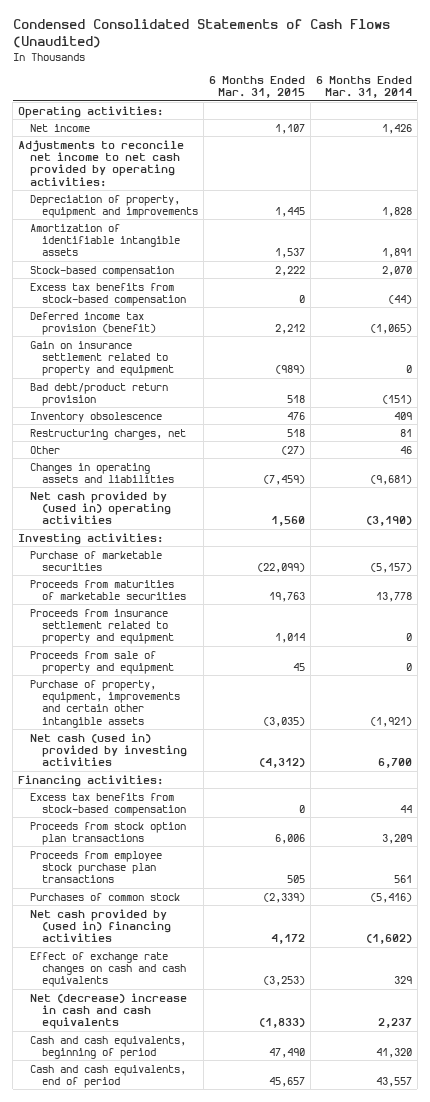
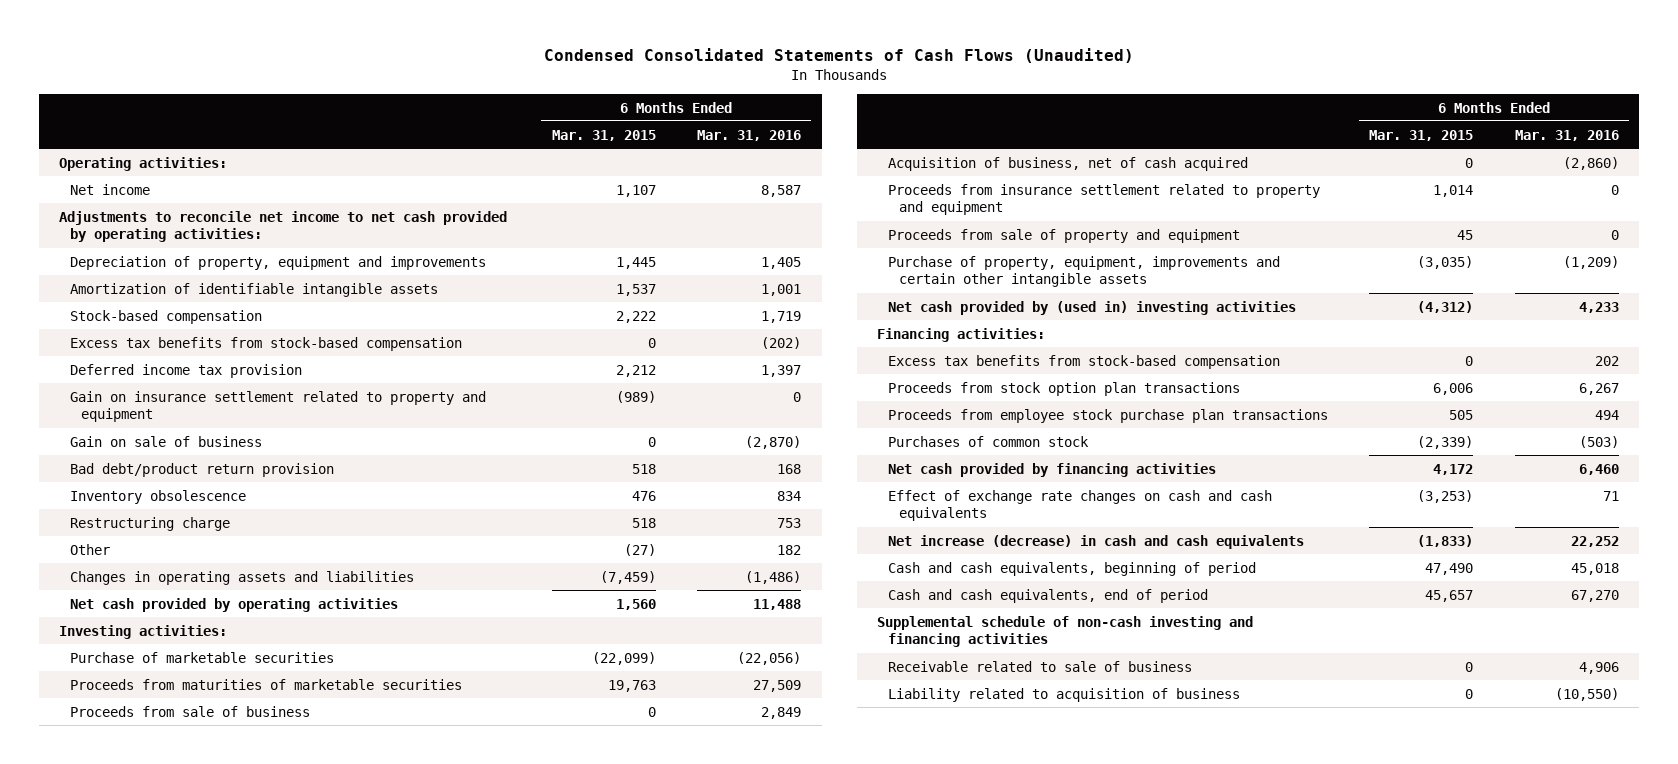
[315,75,412,99] 6 Months Ended Mar. 31, 2014 -> none
none -> [696,129,801,141] Mar. 31, 2016
[29,311,156,335] Deferred income tax provision (benefit) -> [70,363,303,378] Deferred income tax provision
none -> [70,435,263,447] Gain on sale of business
[29,428,186,440] Restructuring charges, net -> [70,516,231,531] Restructuring charge
[29,490,171,525] Net cash provided by (used in) operating activities -> [70,597,399,612] Net cash provided by operating activities
none -> [70,705,311,717] Proceeds from sale of business
none -> [888,156,1249,171] Acquisition of business, net of cash acquired
[29,732,187,767] Net cash (used in) provided by investing activities -> [888,300,1297,315] Net cash provided by (used in) investing activities
[29,908,171,943] Net cash provided by (used in) financing activities -> [888,462,1217,477] Net cash provided by financing activities
[29,992,187,1030] Net (decrease) increase in cash and cash equivalents -> [888,534,1305,549] Net increase (decrease) in cash and cash equivalents
none -> [877,615,1254,648] Supplemental schedule of non-cash investing and financing activities
none -> [888,660,1193,672] Receivable related to sale of business
none -> [888,687,1241,702] Liability related to acquisition of business

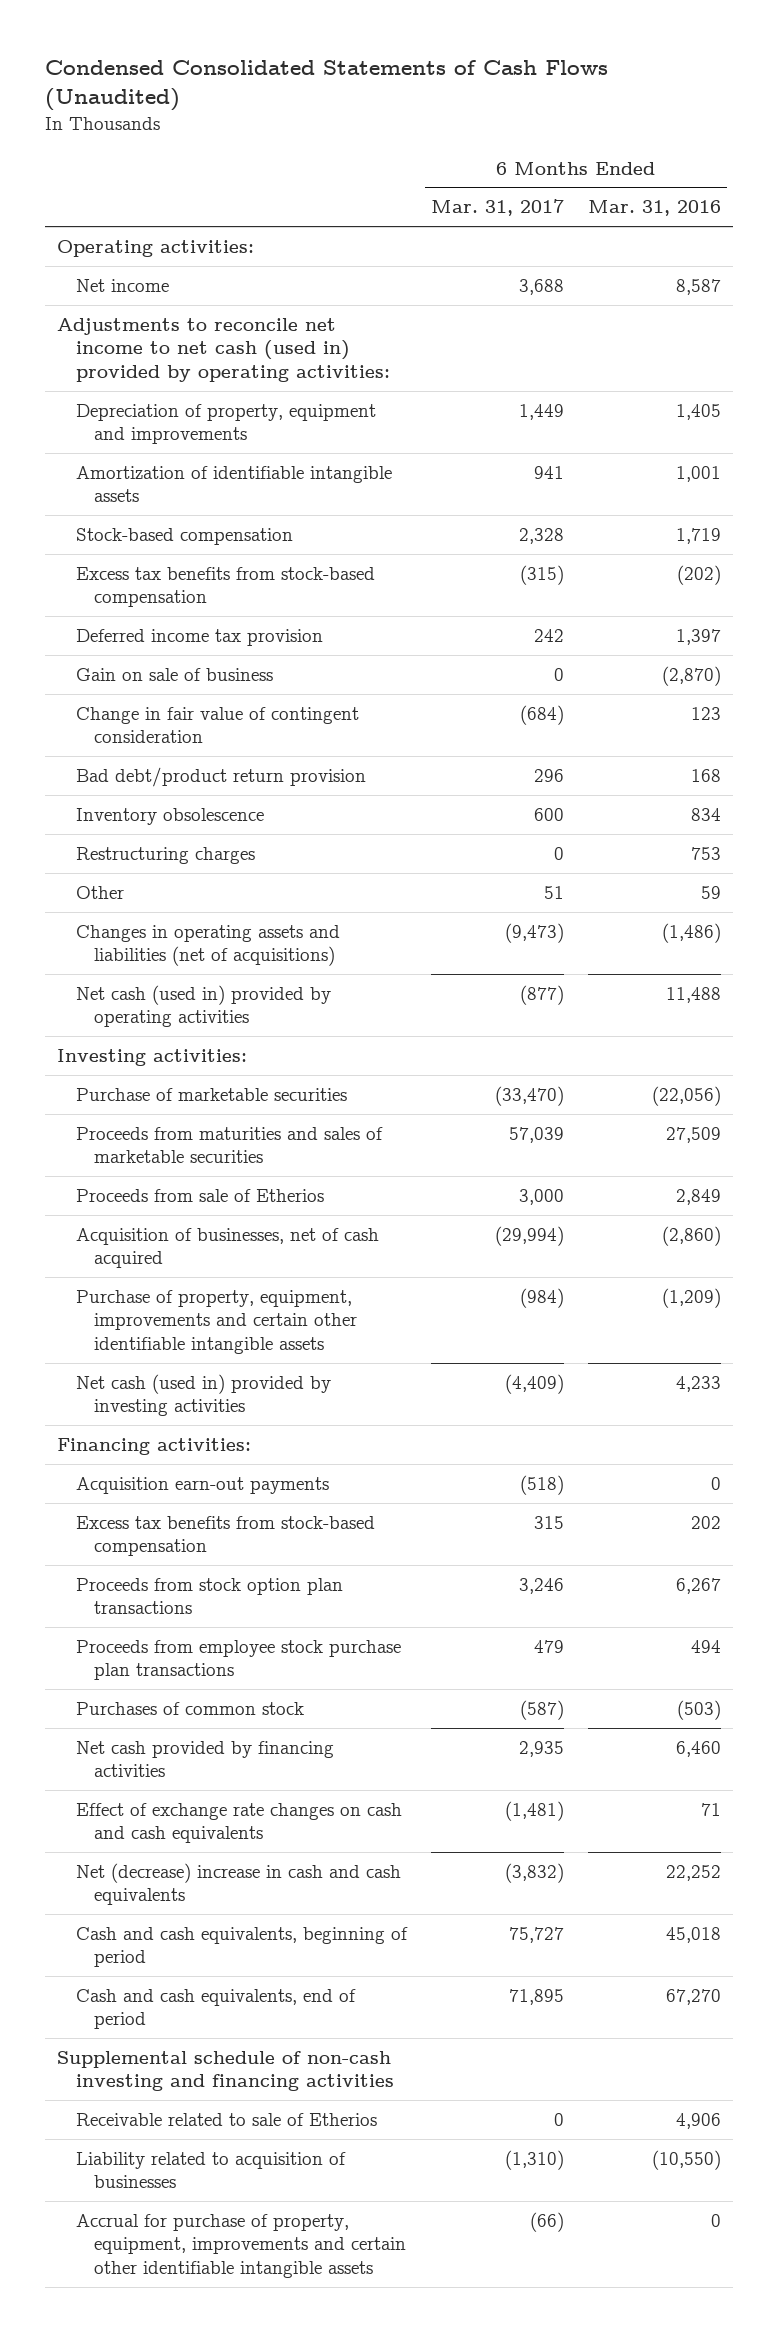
[551,129,656,141] Mar. 31, 2015 -> none
none -> [430,199,564,217] Mar. 31, 2017
[59,210,508,243] Adjustments to reconcile net income to net cash provided by operating activities: -> [56,317,390,383] Adjustments to reconcile net income to net cash (used in) provided by operating activities:
[70,390,487,423] Gain on insurance settlement related to property and equipment -> none
none -> [75,706,359,744] Change in fair value of contingent consideration
[70,516,231,531] Restructuring charge -> [75,846,255,864] Restructuring charges
[776,544,801,555] 182 -> [700,885,721,899] 59
[70,570,415,585] Changes in operating assets and liabilities -> [75,924,340,967] Changes in operating assets and liabilities (net of acquisitions)
[70,597,399,612] Net cash provided by operating activities -> [75,984,331,1028] Net cash (used in) provided by operating activities
[888,183,1321,216] Proceeds from insurance settlement related to property and equipment -> none
[888,228,1241,243] Proceeds from sale of property and equipment -> none
[70,678,463,690] Proceeds from maturities of marketable securities -> [75,1126,383,1164] Proceeds from maturities and sales of marketable securities
[70,705,311,717] Proceeds from sale of business -> [75,1188,324,1202] Proceeds from sale of Etherios
[888,156,1249,171] Acquisition of business, net of cash acquired -> [75,1227,379,1269] Acquisition of businesses, net of cash acquired
[888,255,1281,288] Purchase of property, equipment, improvements and certain other intangible assets -> [75,1289,358,1355] Purchase of property, equipment, improvements and certain other identifiable intangible assets
[888,300,1297,315] Net cash provided by (used in) investing activities -> [75,1373,331,1417] Net cash (used in) provided by investing activities
none -> [75,1476,329,1494] Acquisition earn-out payments
[888,534,1305,549] Net increase (decrease) in cash and cash equivalents -> [75,1862,401,1906] Net (decrease) increase in cash and cash equivalents
[888,660,1193,672] Receivable related to sale of business -> [75,2112,377,2126] Receivable related to sale of Etherios
[888,687,1241,702] Liability related to acquisition of business -> [75,2151,346,2189] Liability related to acquisition of businesses
none -> [75,2213,407,2279] Accrual for purchase of property, equipment, improvements and certain other identifiable intangible assets

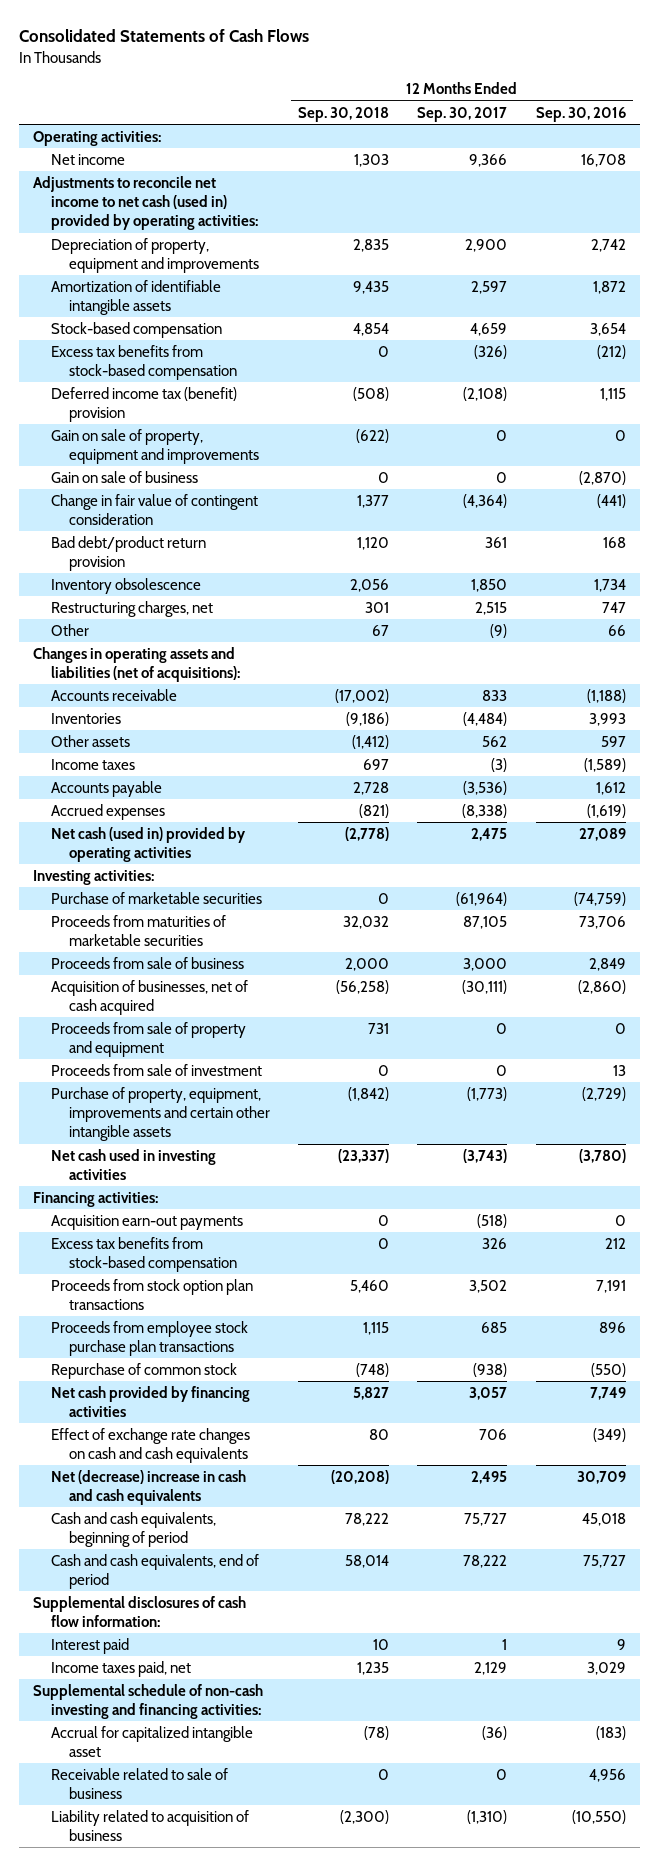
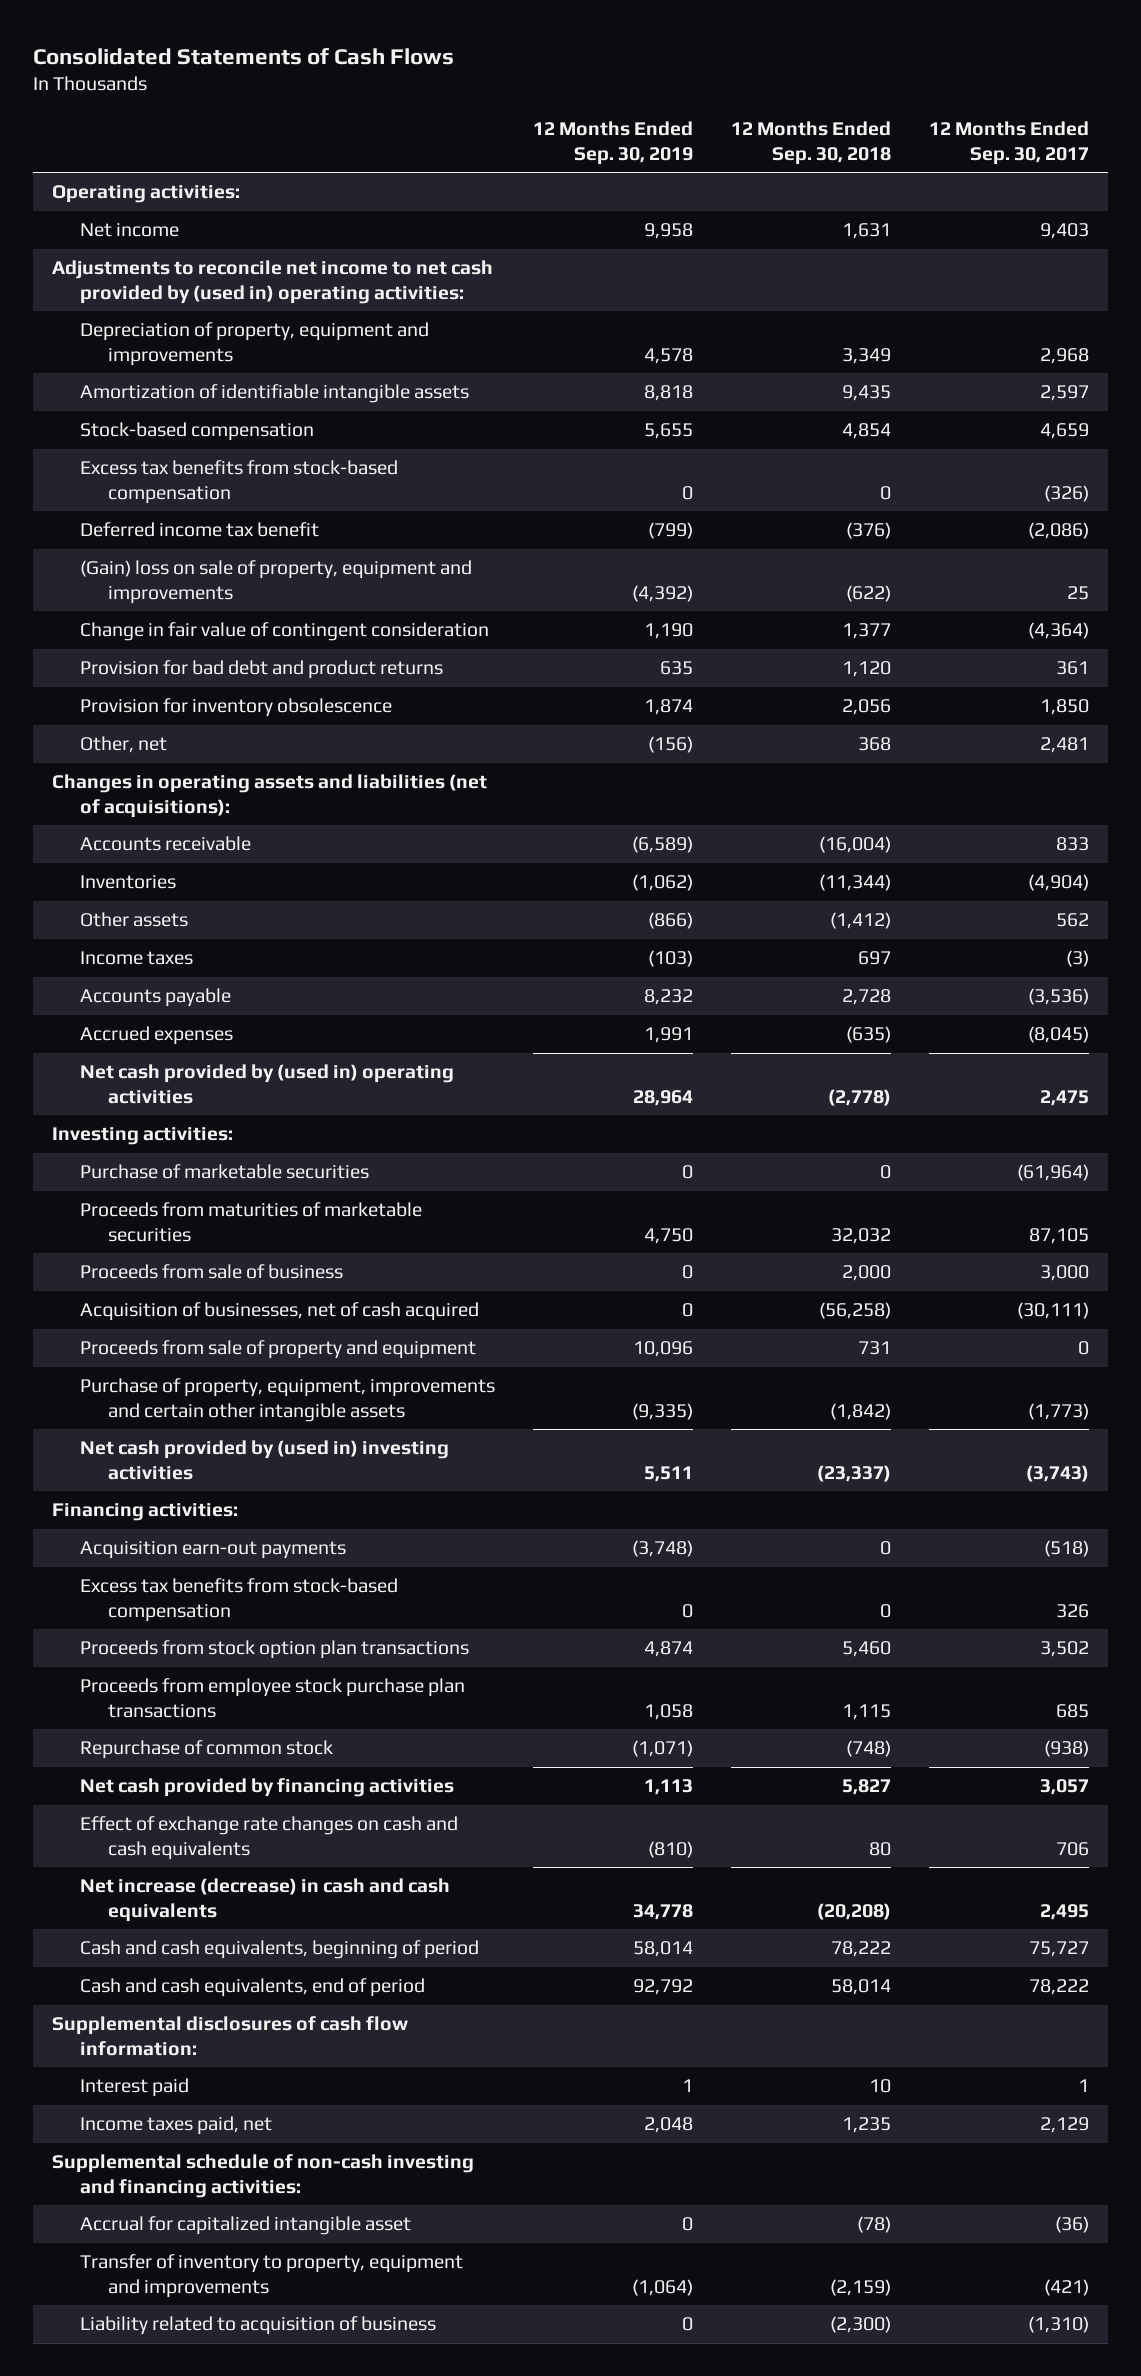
[535,106,626,122] Sep. 30, 2016 -> none
none -> [533,120,694,165] 12 Months Ended Sep. 30, 2019
[354,153,390,167] 1,303 -> [841,223,891,240] 1,631
[469,153,508,167] 9,366 -> [1039,223,1089,240] 9,403
[33,175,259,231] Adjustments to reconcile net income to net cash (used in) provided by operating activities: -> [52,260,494,304] Adjustments to reconcile net income to net cash provided by (used in) operating activities:
[353,238,390,252] 2,835 -> [841,347,891,364] 3,349
[465,238,508,252] 2,900 -> [1039,347,1089,364] 2,968
[51,470,199,483] Gain on sale of business -> none
[51,386,238,422] Deferred income tax (benefit) provision -> [80,522,320,538] Deferred income tax benefit
[353,386,390,401] (508) -> [845,522,891,540] (376)
[463,386,508,401] (2,108) -> [1027,522,1089,540] (2,086)
[51,428,260,464] Gain on sale of property, equipment and improvements -> [80,560,473,604] (Gain) loss on sale of property, equipment and improvements
[496,429,508,441] 0 -> [1066,585,1089,600] 25
[51,600,214,617] Restructuring charges, net -> none
[51,535,207,571] Bad debt/product return provision -> [80,660,444,680] Provision for bad debt and product returns
[51,577,202,594] Inventory obsolescence -> [80,698,393,718] Provision for inventory obsolescence
[51,623,90,636] Other -> [80,736,168,754] Other, net
[372,624,390,636] 67 -> [857,737,891,752] 368
[490,623,508,638] (9) -> [1039,737,1089,754] 2,481
[335,688,390,703] (17,002) -> [818,836,891,854] (16,004)
[346,711,390,726] (9,186) -> [818,874,891,892] (11,344)
[463,711,508,726] (4,484) -> [1027,874,1089,892] (4,904)
[359,803,390,818] (821) -> [845,1026,891,1044] (635)
[462,803,508,818] (8,338) -> [1027,1026,1089,1044] (8,045)
[51,826,247,862] Net cash (used in) provided by operating activities -> [80,1064,455,1104] Net cash provided by (used in) operating activities
[51,1063,263,1076] Proceeds from sale of investment -> none
[51,1148,217,1180] Net cash used in investing activities -> [80,1440,450,1480] Net cash provided by (used in) investing activities
[51,1469,247,1505] Net (decrease) increase in cash and cash equivalents -> [80,1878,451,1922] Net increase (decrease) in cash and cash equivalents
[51,1767,229,1799] Receivable related to sale of business -> none
none -> [80,2254,464,2298] Transfer of inventory to property, equipment and improvements

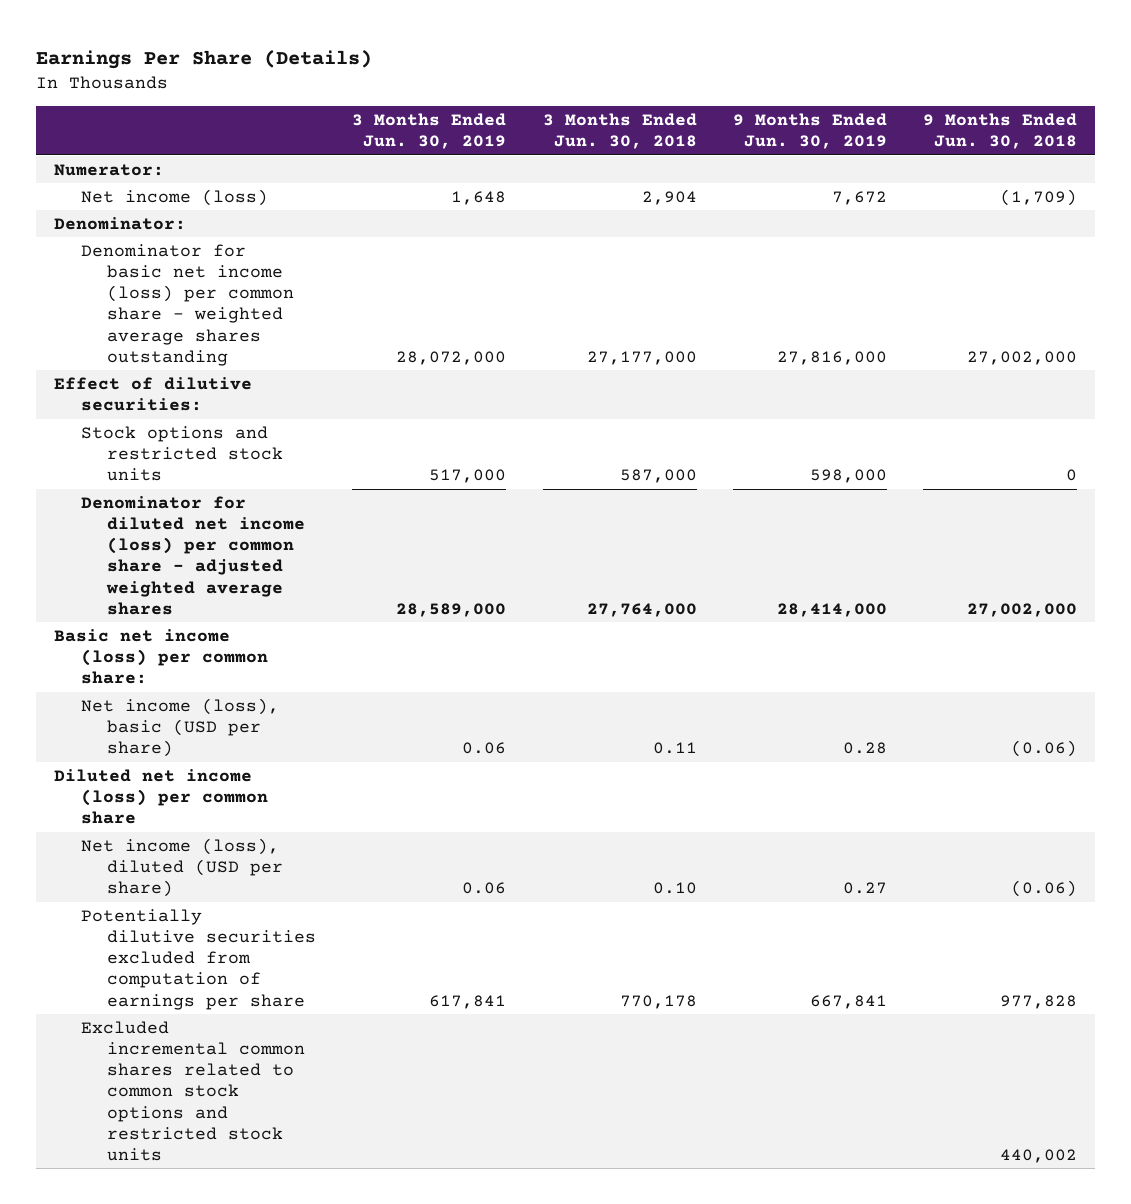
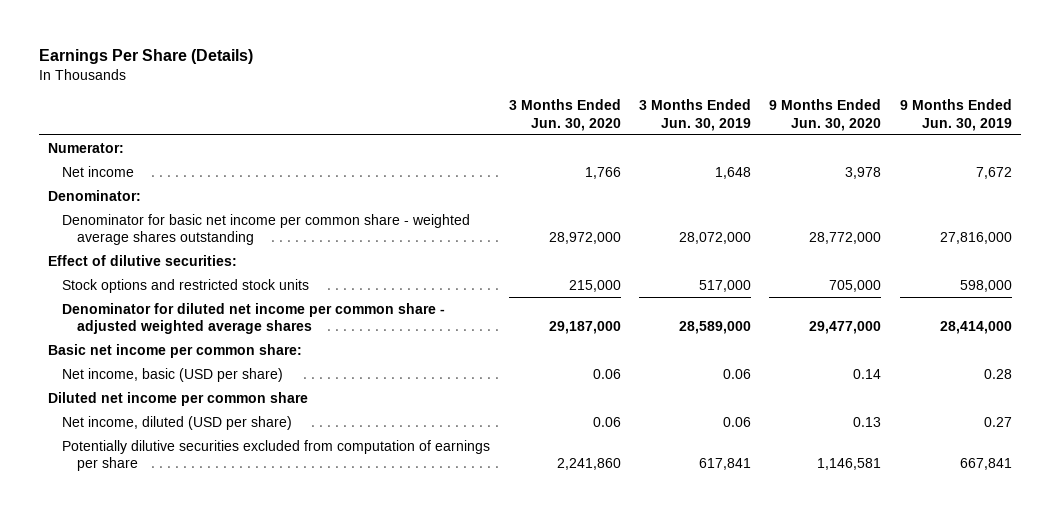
[542,113,697,150] 3 Months Ended Jun. 30, 2018 -> none
[923,113,1078,150] 9 Months Ended Jun. 30, 2018 -> none
none -> [508,99,621,131] 3 Months Ended Jun. 30, 2020
none -> [769,99,882,131] 9 Months Ended Jun. 30, 2020
[80,188,268,206] Net income (loss) -> [62,165,135,177] Net income
[80,243,295,366] Denominator for basic net income (loss) per common share - weighted average shares outstanding -> [62,213,471,245] Denominator for basic net income per common share - weighted average shares outstanding
[80,495,306,615] Denominator for diluted net income (loss) per common share - adjusted weighted average shares -> [62,302,446,334] Denominator for diluted net income per common share - adjusted weighted average shares
[54,628,268,685] Basic net income (loss) per common share: -> [47,343,302,358] Basic net income per common share:
[80,697,279,758] Net income (loss), basic (USD per share) -> [62,367,284,382] Net income, basic (USD per share)
[54,768,268,825] Diluted net income (loss) per common share -> [47,391,308,406] Diluted net income per common share
[80,837,284,898] Net income (loss), diluted (USD per share) -> [62,415,293,430] Net income, diluted (USD per share)
[80,1020,306,1161] Excluded incremental common shares related to common stock options and restricted stock units -> none

